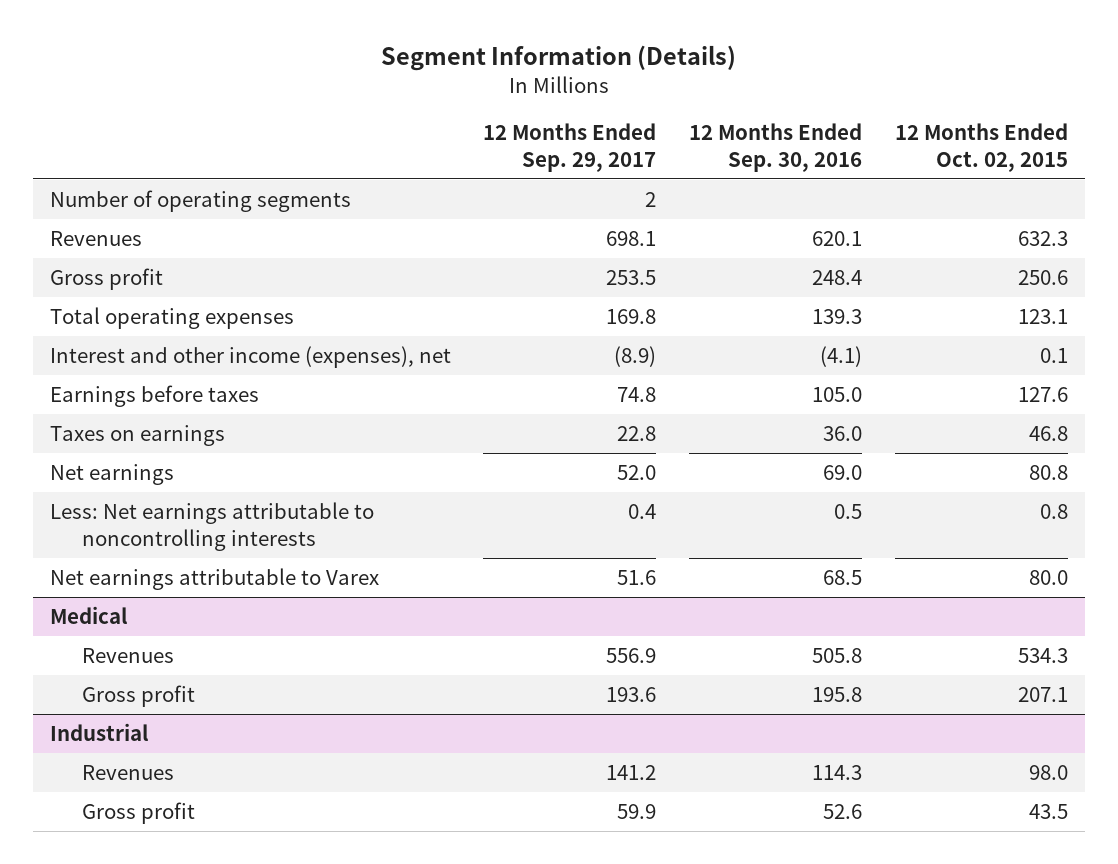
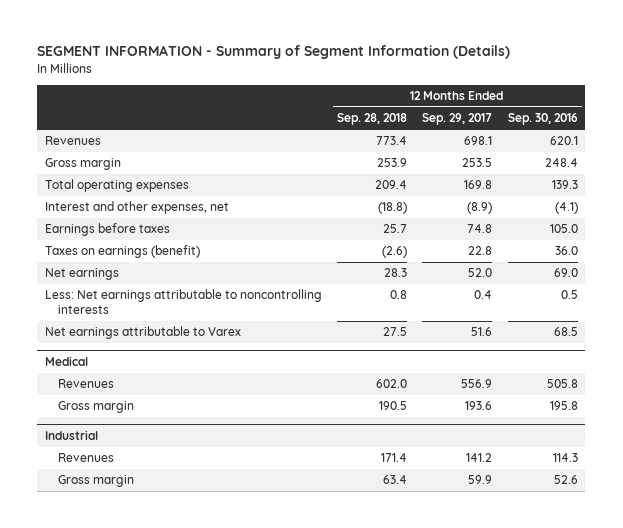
[380,44,736,71] Segment Information (Details) -> [37,45,511,60] SEGMENT INFORMATION - Summary of Segment Information (Details)
[895,123,1069,172] 12 Months Ended Oct. 02, 2015 -> none
none -> [337,113,408,126] Sep. 28, 2018
[49,190,351,213] Number of operating segments -> none
[49,268,163,291] Gross profit -> [44,158,121,171] Gross margin
[49,346,451,369] Interest and other income (expenses), net -> [44,201,229,215] Interest and other expenses, net
[49,425,225,447] Taxes on earnings -> [44,245,200,259] Taxes on earnings (benefit)
[81,685,195,708] Gross profit -> [57,401,134,414] Gross margin
[81,802,195,825] Gross profit -> [57,475,134,488] Gross margin

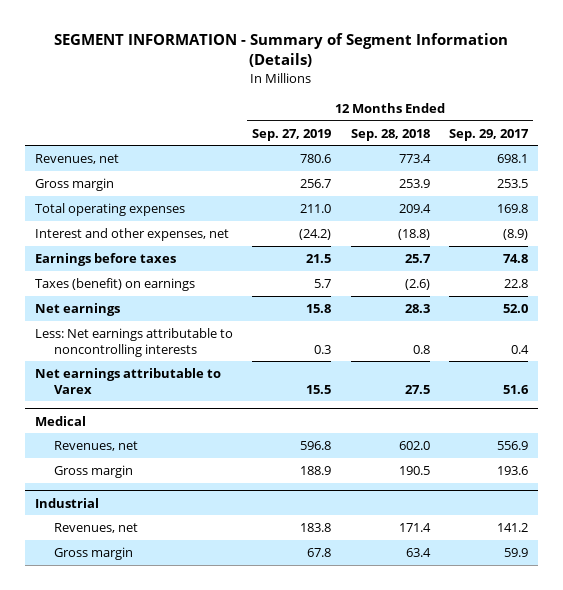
[507,113,578,126] Sep. 30, 2016 -> none
none -> [252,128,332,141] Sep. 27, 2019
[44,136,101,146] Revenues -> [34,153,119,164] Revenues, net
[44,245,200,259] Taxes on earnings (benefit) -> [34,277,195,291] Taxes (benefit) on earnings
[57,379,114,389] Revenues -> [53,440,138,451] Revenues, net
[57,453,114,463] Revenues -> [53,522,138,533] Revenues, net

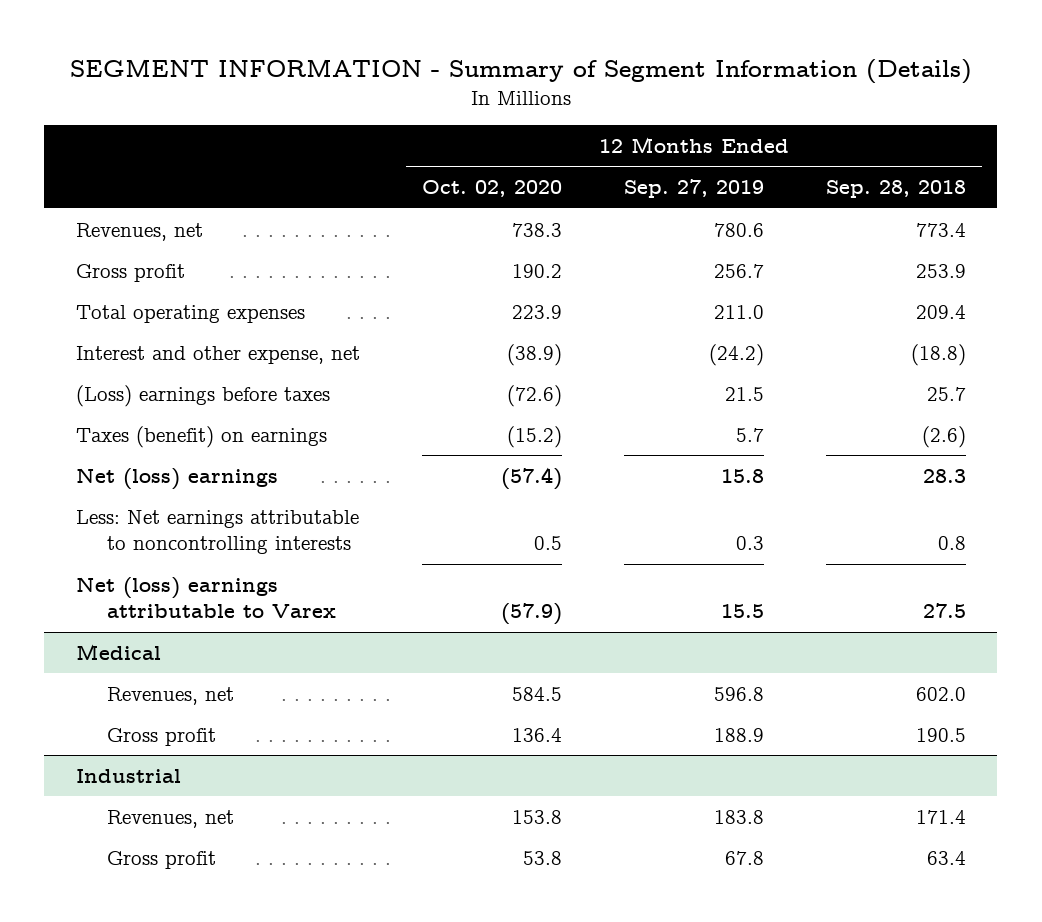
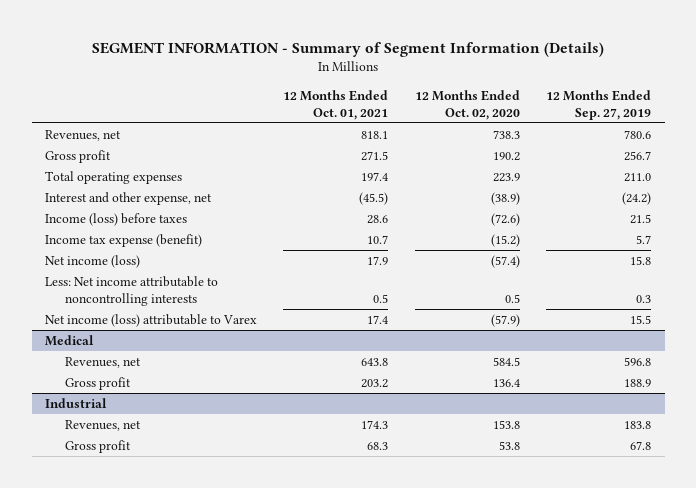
[826,180,967,199] Sep. 28, 2018 -> none
none -> [283,89,389,120] 12 Months Ended Oct. 01, 2021
[75,384,330,407] (Loss) earnings before taxes -> [44,212,187,226] Income (loss) before taxes
[75,425,327,448] Taxes (benefit) on earnings -> [44,233,202,247] Income tax expense (benefit)
[75,467,278,490] Net (loss) earnings -> [44,254,140,268] Net income (loss)
[75,509,359,555] Less: Net earnings attributable to noncontrolling interests -> [44,275,218,306] Less: Net income attributable to noncontrolling interests
[75,576,336,619] Net (loss) earnings attributable to Varex -> [44,313,257,327] Net income (loss) attributable to Varex

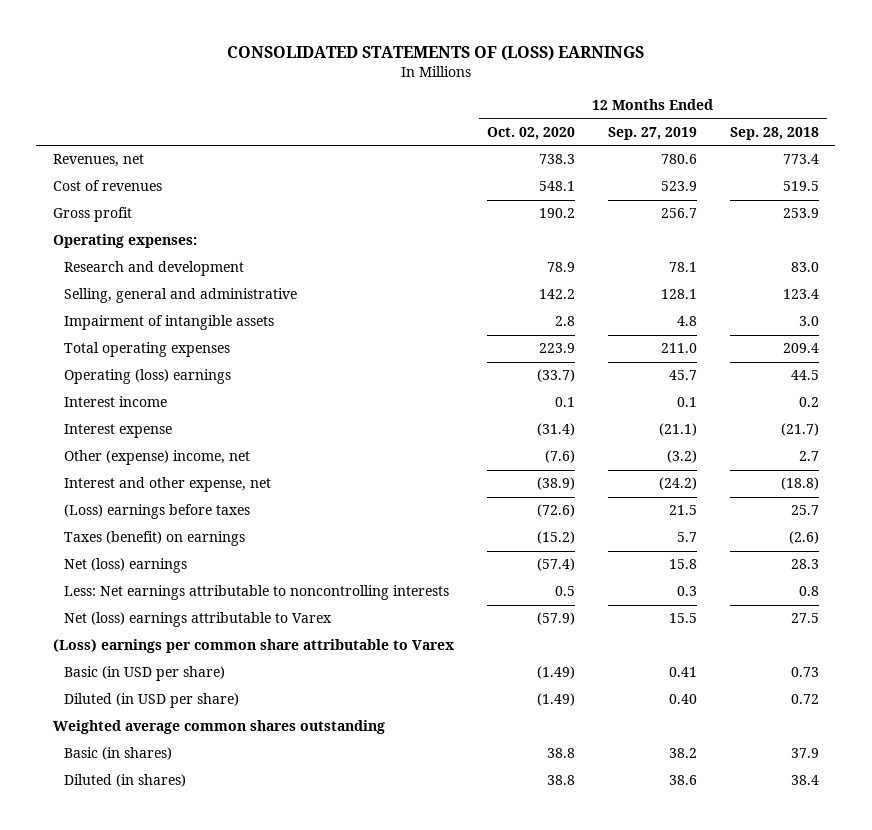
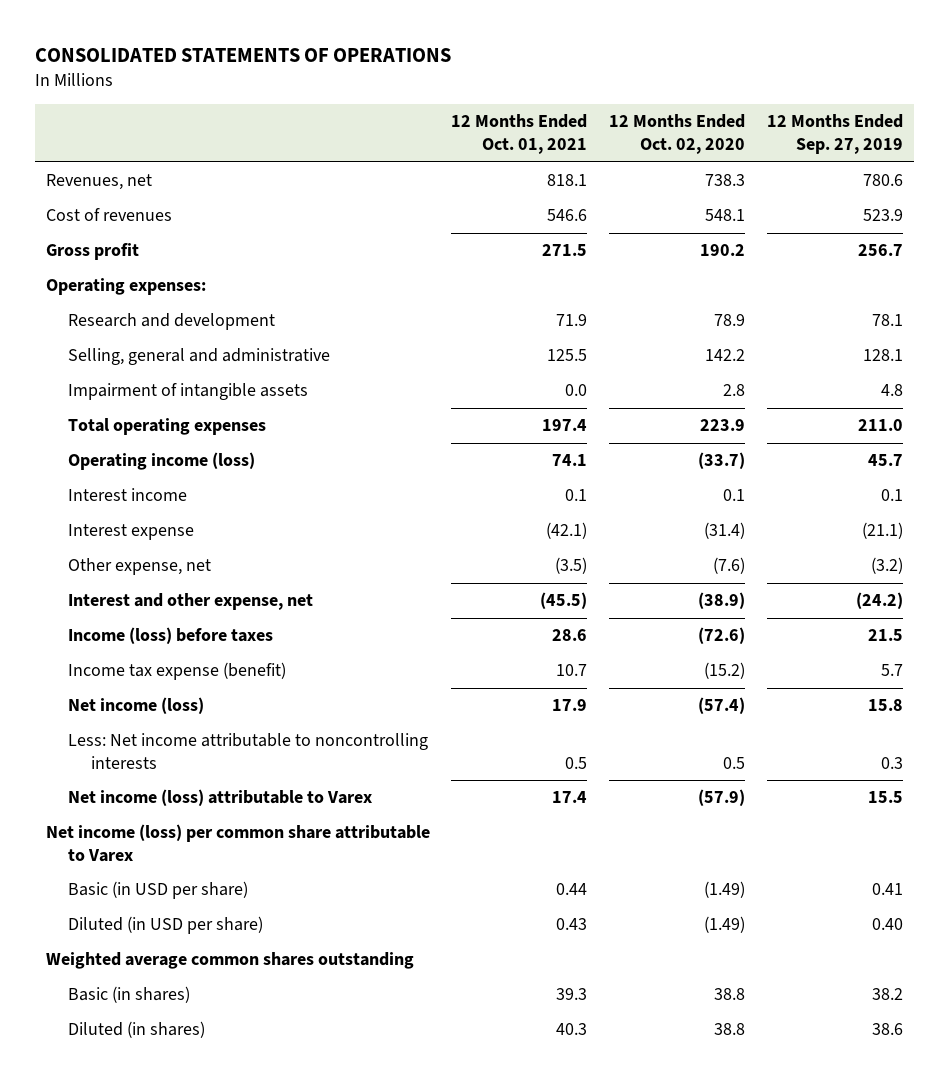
[226,45,644,62] CONSOLIDATED STATEMENTS OF (LOSS) EARNINGS -> [34,48,451,63] CONSOLIDATED STATEMENTS OF OPERATIONS
[729,126,819,140] Sep. 28, 2018 -> none
none -> [451,114,588,155] 12 Months Ended Oct. 01, 2021
[63,369,231,385] Operating (loss) earnings -> [68,452,256,471] Operating income (loss)
[63,450,250,466] Other (expense) income, net -> [68,558,212,576] Other expense, net
[63,504,250,520] (Loss) earnings before taxes -> [68,627,274,645] Income (loss) before taxes
[63,531,245,547] Taxes (benefit) on earnings -> [68,662,287,681] Income tax expense (benefit)
[63,558,187,574] Net (loss) earnings -> [68,697,205,715] Net income (loss)
[63,585,449,601] Less: Net earnings attributable to noncontrolling interests -> [68,733,429,769] Less: Net income attributable to noncontrolling interests
[63,612,332,628] Net (loss) earnings attributable to Varex -> [68,789,373,807] Net income (loss) attributable to Varex
[52,639,454,654] (Loss) earnings per common share attributable to Varex -> [45,824,430,862] Net income (loss) per common share attributable to Varex

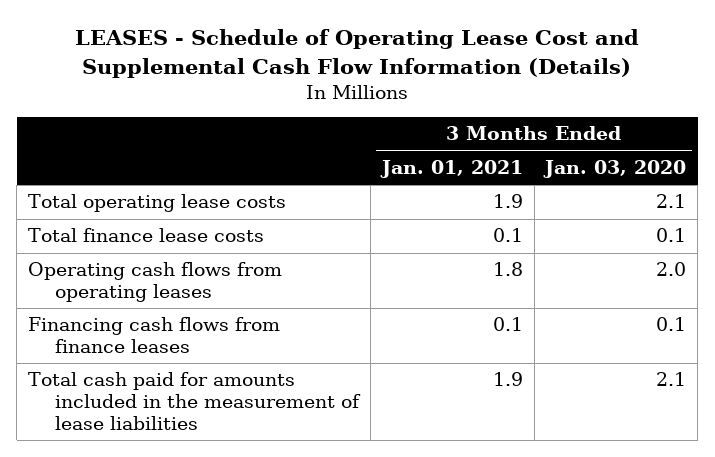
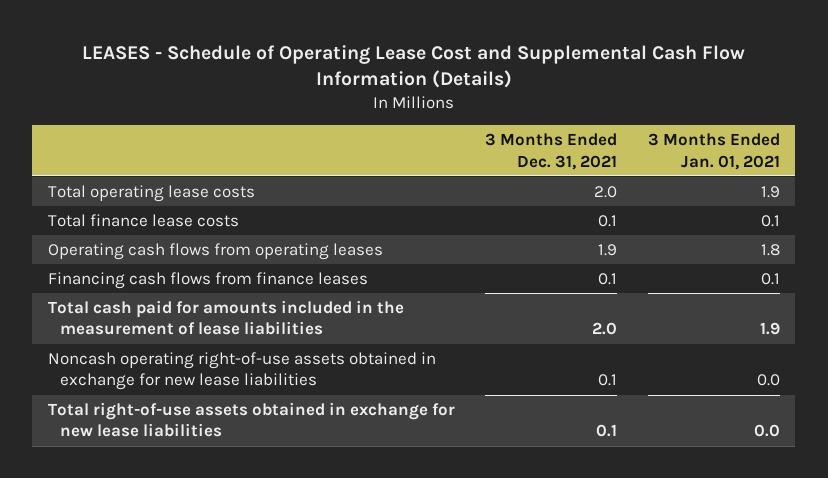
[543,160,687,179] Jan. 03, 2020 -> none
none -> [485,132,618,170] 3 Months Ended Dec. 31, 2021
none -> [47,351,436,391] Noncash operating right-of-use assets obtained in exchange for new lease liabilities
none -> [47,401,455,438] Total right-of-use assets obtained in exchange for new lease liabilities

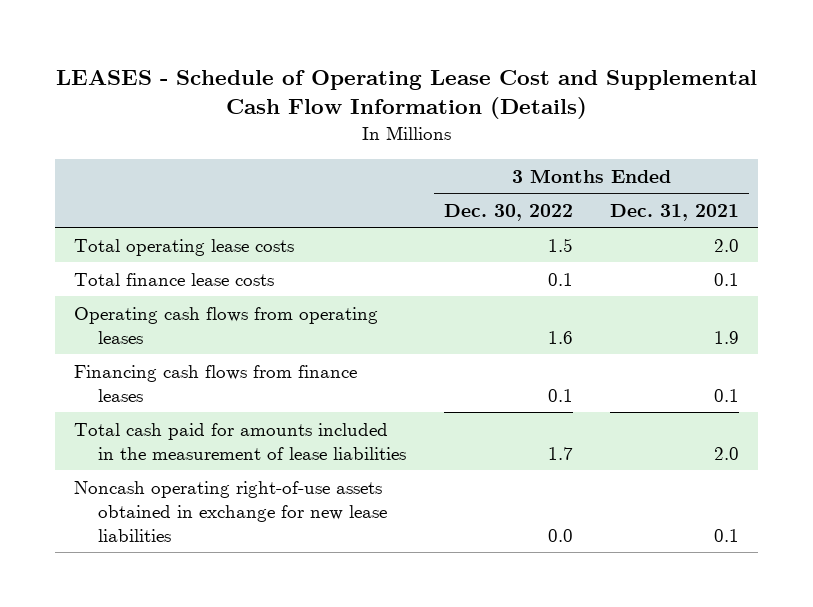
[647,132,780,170] 3 Months Ended Jan. 01, 2021 -> none
none -> [443,203,573,221] Dec. 30, 2022
[47,401,455,438] Total right-of-use assets obtained in exchange for new lease liabilities -> none

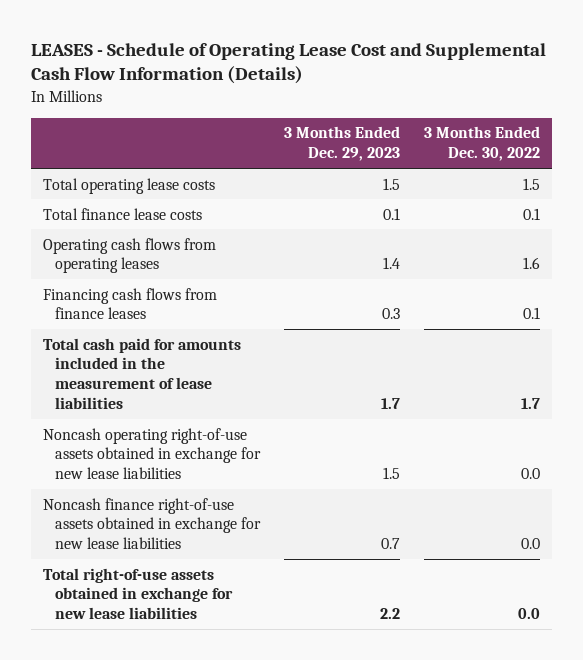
[610,203,740,221] Dec. 31, 2021 -> none
none -> [284,126,401,162] 3 Months Ended Dec. 29, 2023
none -> [43,497,262,550] Noncash finance right-of-use assets obtained in exchange for new lease liabilities
none -> [43,567,234,620] Total right-of-use assets obtained in exchange for new lease liabilities

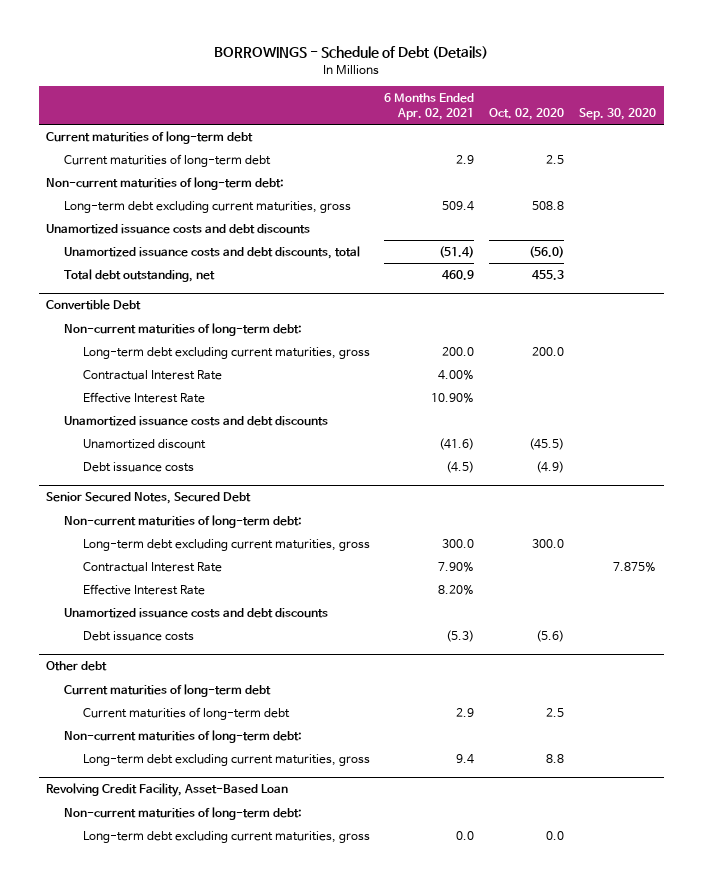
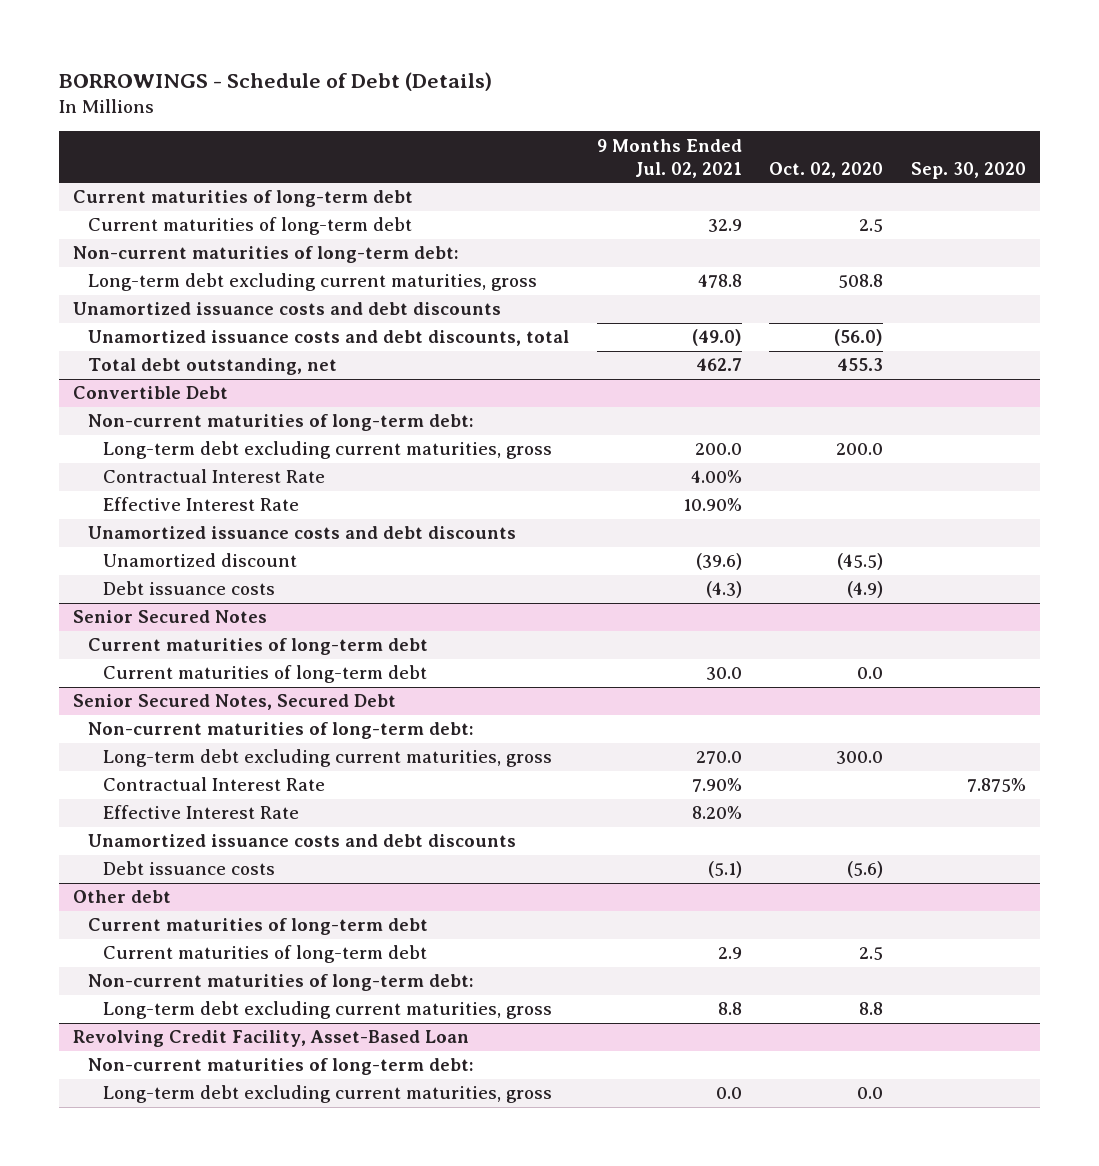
[384,93,475,120] 6 Months Ended Apr. 02, 2021 -> none
none -> [596,138,742,178] 9 Months Ended Jul. 02, 2021
none -> [72,610,267,624] Senior Secured Notes
none -> [88,638,429,656] Current maturities of long-term debt
none -> [103,665,428,684] Current maturities of long-term debt

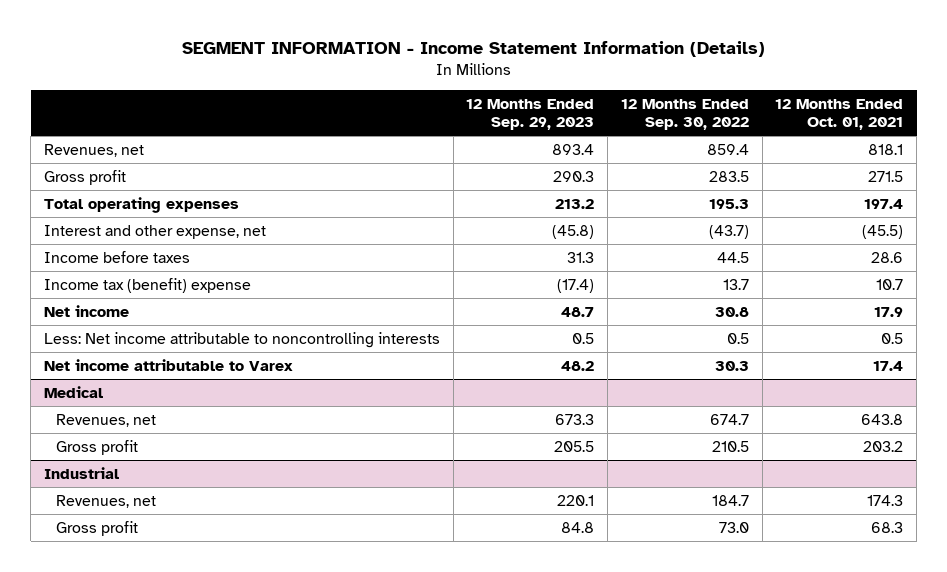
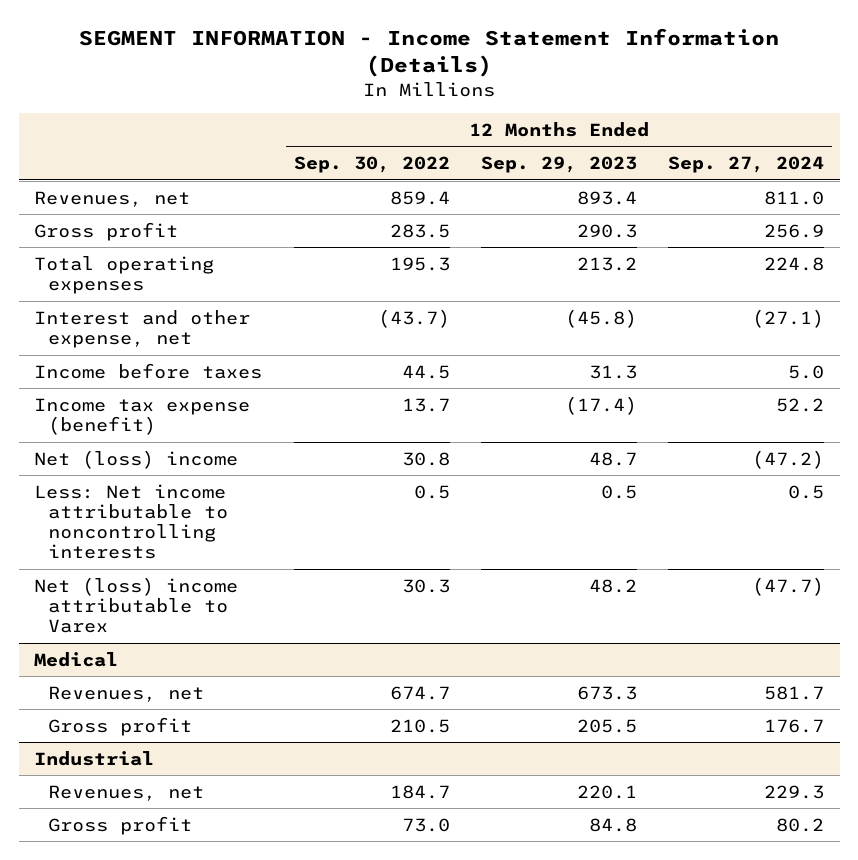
[775,98,904,130] 12 Months Ended Oct. 01, 2021 -> none
none -> [668,155,825,173] Sep. 27, 2024
[43,277,251,293] Income tax (benefit) expense -> [34,397,251,435] Income tax expense (benefit)
[43,304,129,317] Net income -> [34,449,239,469] Net (loss) income
[43,358,293,371] Net income attributable to Varex -> [34,576,239,634] Net (loss) income attributable to Varex

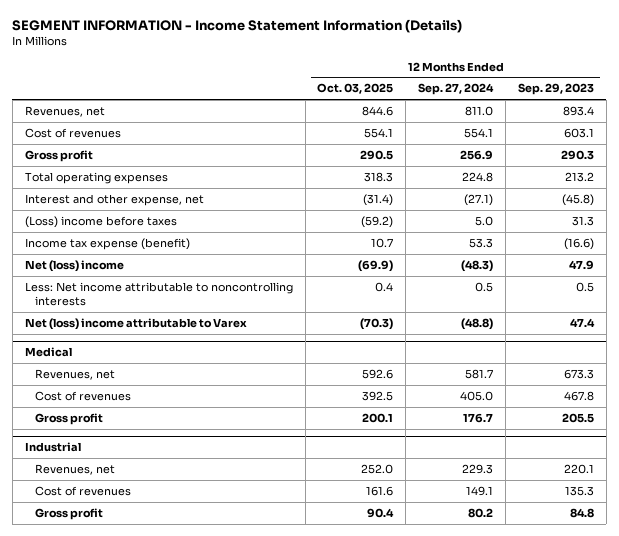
[293,155,450,173] Sep. 30, 2022 -> none
none -> [317,83,394,95] Oct. 03, 2025
none -> [24,127,121,138] Cost of revenues
[34,362,263,379] Income before taxes -> [24,215,177,228] (Loss) income before taxes
[564,395,637,415] (17.4) -> [563,237,594,250] (16.6)
[776,397,825,412] 52.2 -> [469,237,494,248] 53.3
[588,451,637,466] 48.7 -> [568,259,594,270] 47.9
[752,449,825,469] (47.2) -> [461,259,494,272] (48.3)
[588,578,637,593] 48.2 -> [569,317,595,327] 47.4
[752,576,825,596] (47.7) -> [461,317,494,330] (48.8)
none -> [34,390,131,401] Cost of revenues
none -> [34,485,131,496] Cost of revenues

